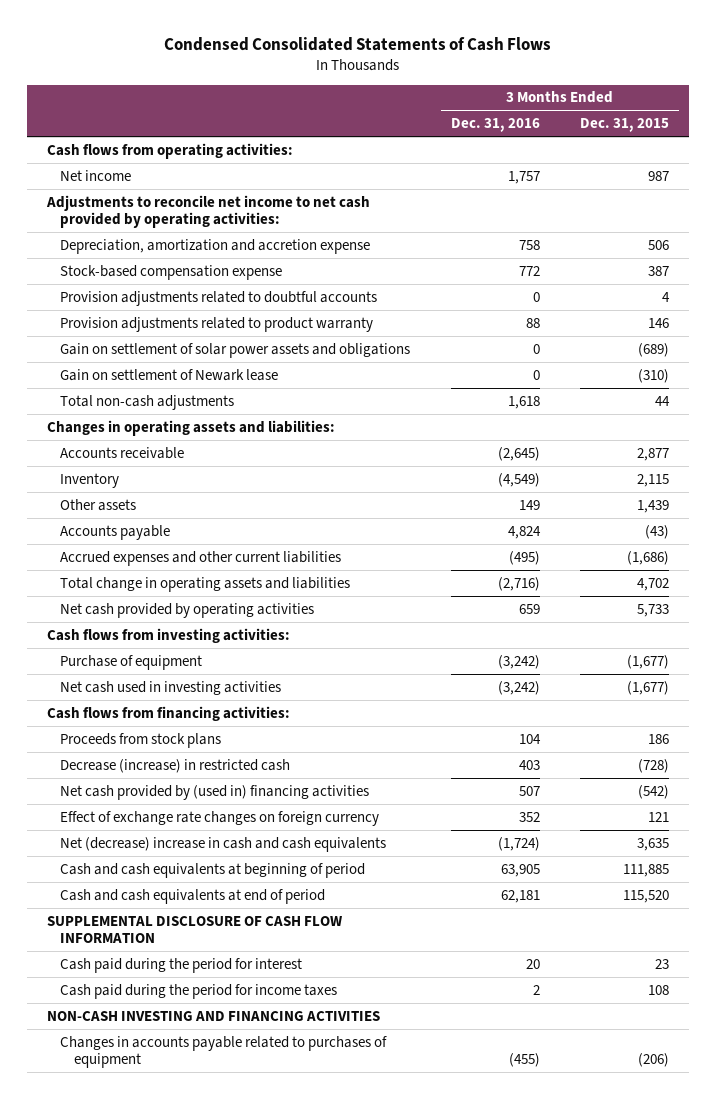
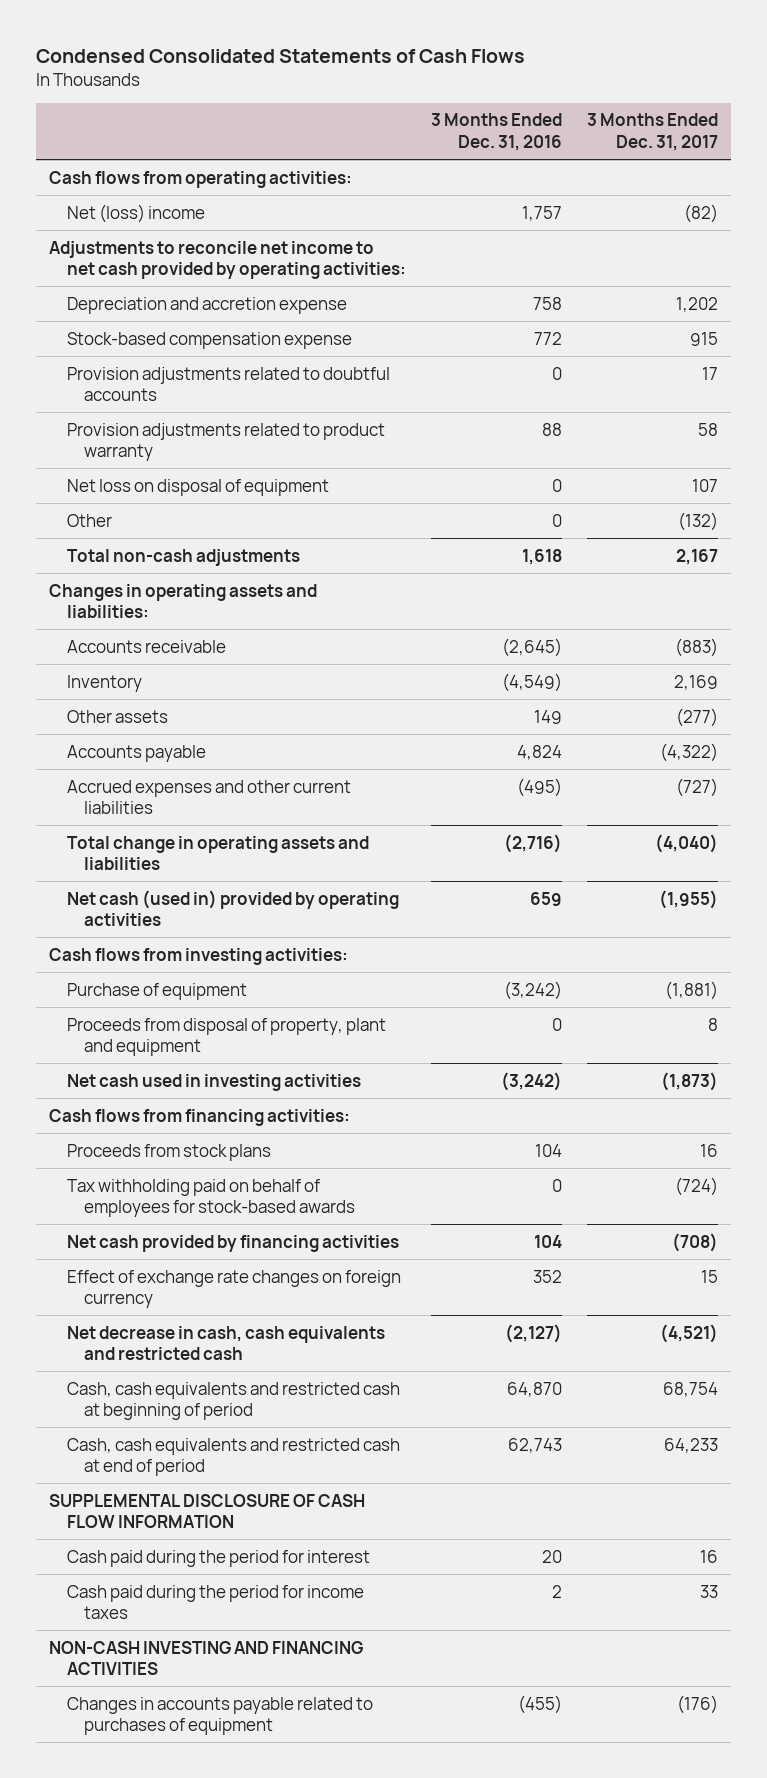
[580,118,670,133] Dec. 31, 2015 -> none
none -> [587,113,719,151] 3 Months Ended Dec. 31, 2017
[60,169,132,181] Net income -> [66,203,205,223] Net (loss) income
[60,238,371,254] Depreciation, amortization and accretion expense -> [66,296,347,314] Depreciation and accretion expense
[60,342,411,358] Gain on settlement of solar power assets and obligations -> none
[60,368,279,381] Gain on settlement of Newark lease -> none
none -> [66,478,329,496] Net loss on disposal of equipment
none -> [66,513,112,527] Other
[60,602,315,618] Net cash provided by operating activities -> [66,889,399,927] Net cash (used in) provided by operating activities
none -> [66,1017,386,1057] Proceeds from disposal of property, plant and equipment
[60,758,291,773] Decrease (increase) in restricted cash -> none
none -> [66,1178,356,1218] Tax withholding paid on behalf of employees for stock-based awards
[60,784,370,800] Net cash provided by (used in) financing activities -> [66,1234,399,1252] Net cash provided by financing activities
[518,785,540,796] 507 -> [533,1234,562,1248] 104
[60,836,387,852] Net (decrease) increase in cash and cash equivalents -> [66,1325,385,1361] Net decrease in cash, cash equivalents and restricted cash
[497,836,540,851] (1,724) -> [504,1323,562,1343] (2,127)
[60,862,366,878] Cash and cash equivalents at beginning of period -> [66,1381,400,1421] Cash, cash equivalents and restricted cash at beginning of period
[500,863,540,877] 63,905 -> [506,1381,562,1397] 64,870
[60,888,326,904] Cash and cash equivalents at end of period -> [66,1437,400,1477] Cash, cash equivalents and restricted cash at end of period
[500,889,540,903] 62,181 -> [507,1437,562,1453] 62,743

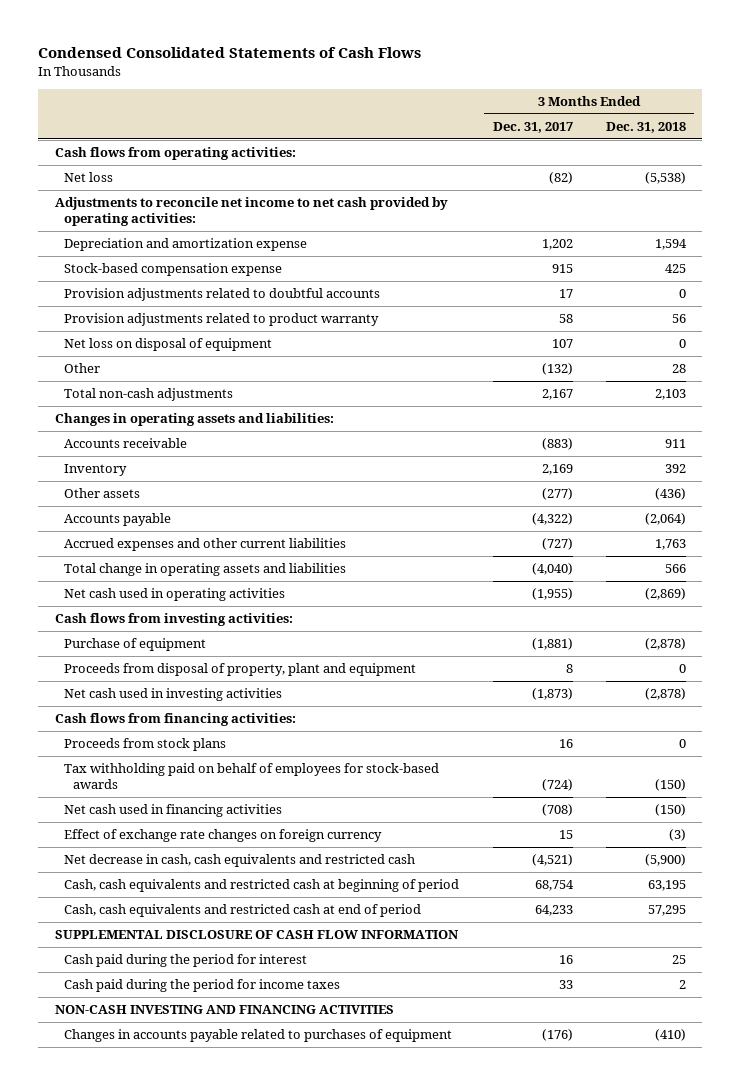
[430,113,562,151] 3 Months Ended Dec. 31, 2016 -> none
none -> [605,121,686,133] Dec. 31, 2018
[66,203,205,223] Net (loss) income -> [64,172,114,183] Net loss
[66,296,347,314] Depreciation and accretion expense -> [64,238,308,252] Depreciation and amortization expense
[66,889,399,927] Net cash (used in) provided by operating activities -> [64,588,286,602] Net cash used in operating activities
[66,1234,399,1252] Net cash provided by financing activities -> [64,804,283,818] Net cash used in financing activities

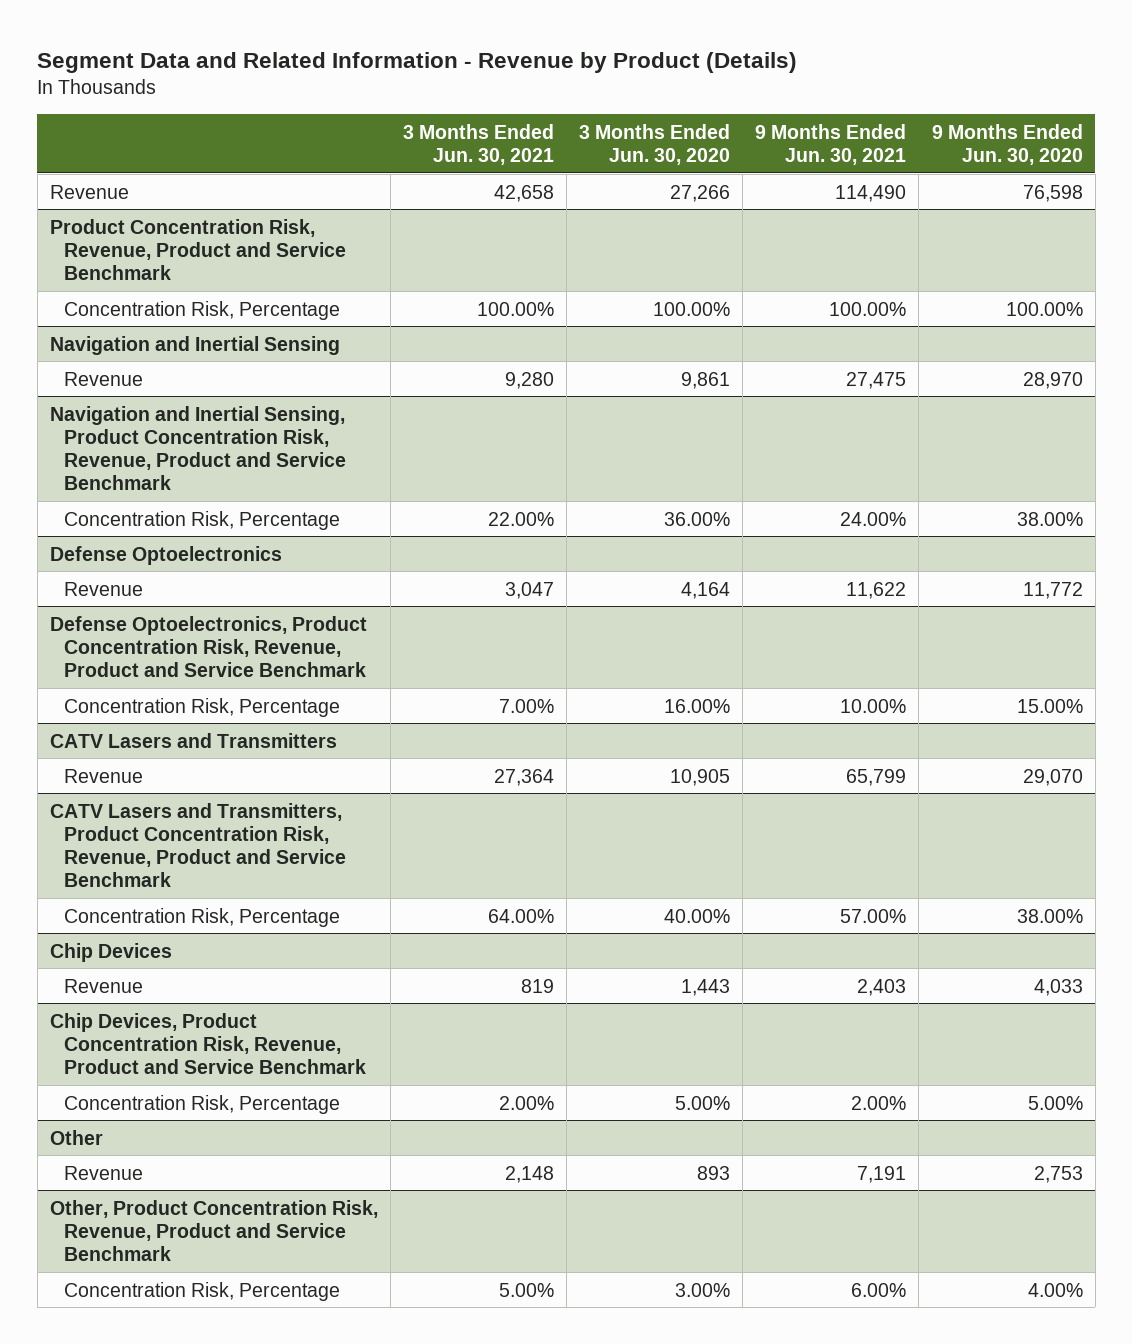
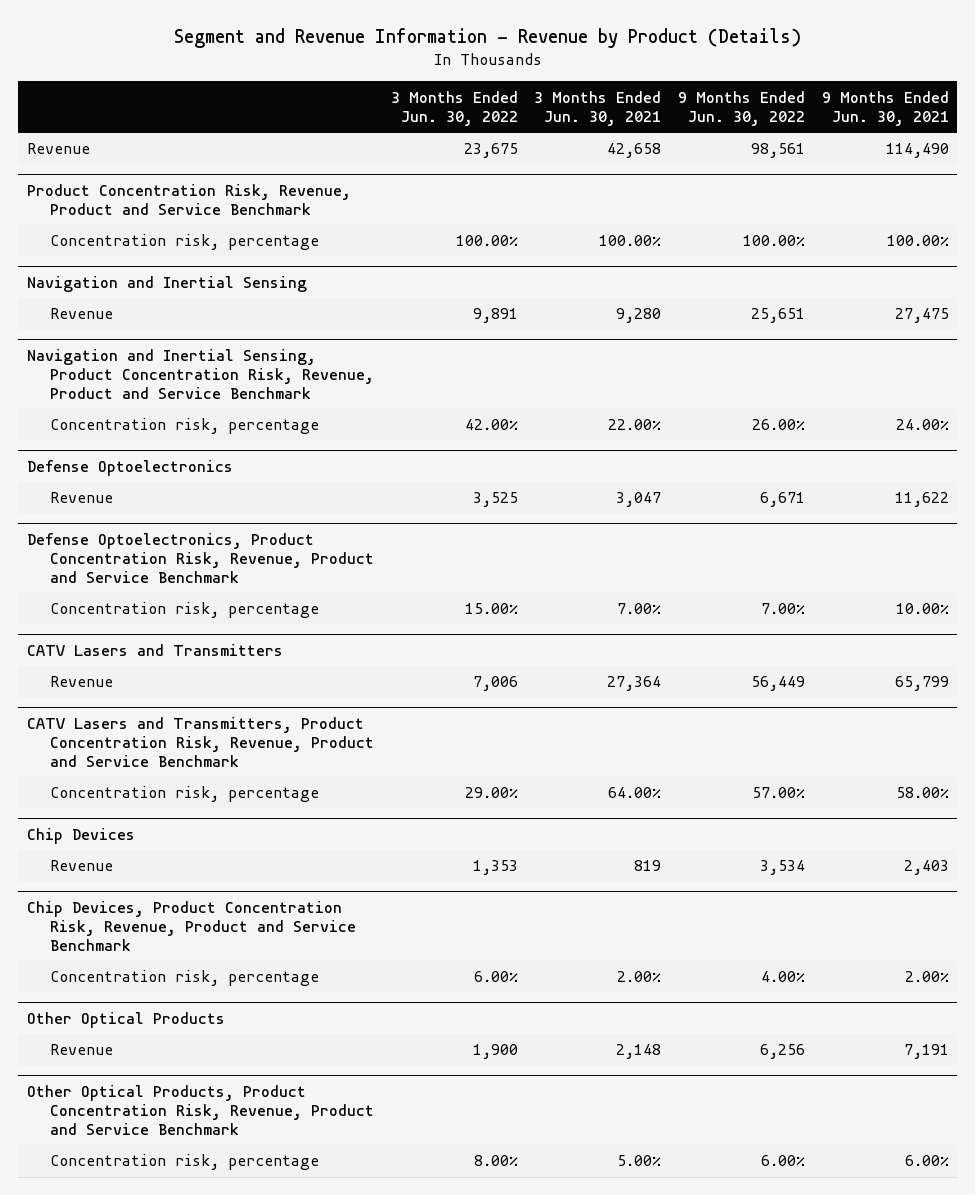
[37,51,798,73] Segment Data and Related Information - Revenue by Product (Details) -> [173,28,801,49] Segment and Revenue Information - Revenue by Product (Details)
[579,123,731,165] 3 Months Ended Jun. 30, 2020 -> none
[931,123,1083,165] 9 Months Ended Jun. 30, 2020 -> none
none -> [390,90,518,126] 3 Months Ended Jun. 30, 2022
none -> [677,90,805,126] 9 Months Ended Jun. 30, 2022
[63,300,340,320] Concentration Risk, Percentage -> [49,234,319,251] Concentration risk, percentage
[63,510,340,530] Concentration Risk, Percentage -> [49,418,319,435] Concentration risk, percentage
[63,697,340,717] Concentration Risk, Percentage -> [49,602,319,619] Concentration risk, percentage
[63,907,340,927] Concentration Risk, Percentage -> [49,786,319,803] Concentration risk, percentage
[840,908,907,923] 57.00% -> [895,787,949,799] 58.00%
[63,1094,340,1114] Concentration Risk, Percentage -> [49,970,319,987] Concentration risk, percentage
[49,1129,103,1145] Other -> [26,1011,225,1028] Other Optical Products
[49,1199,378,1261] Other, Product Concentration Risk, Revenue, Product and Service Benchmark -> [26,1084,374,1136] Other Optical Products, Product Concentration Risk, Revenue, Product and Service Benchmark
[63,1281,340,1301] Concentration Risk, Percentage -> [49,1154,319,1171] Concentration risk, percentage

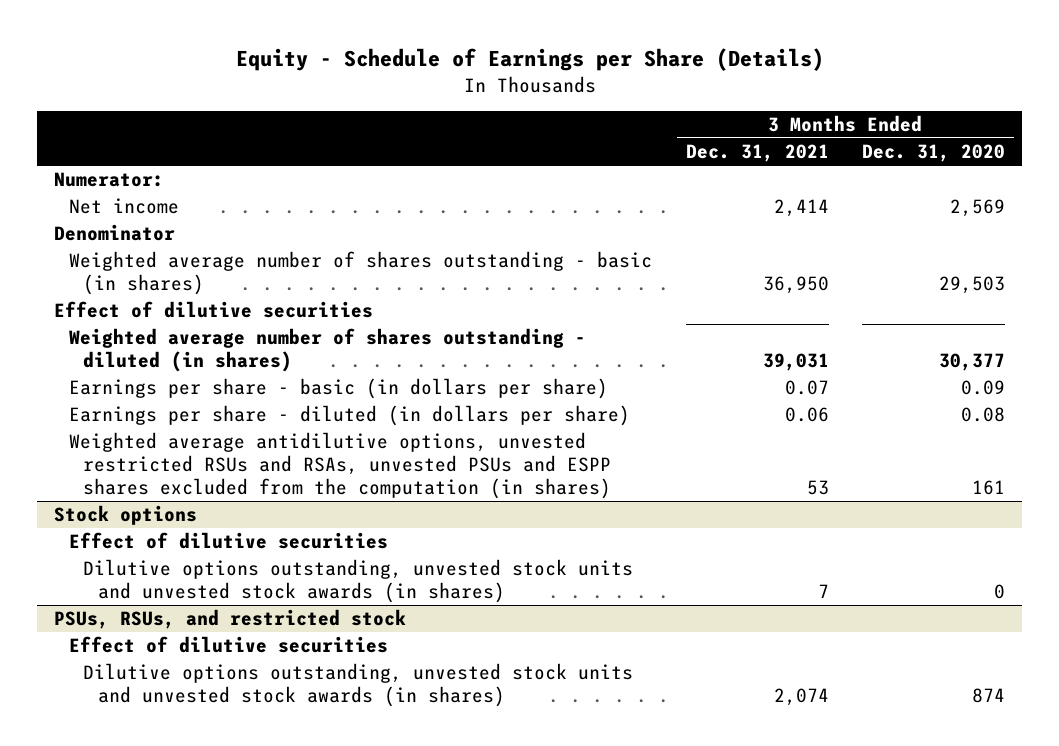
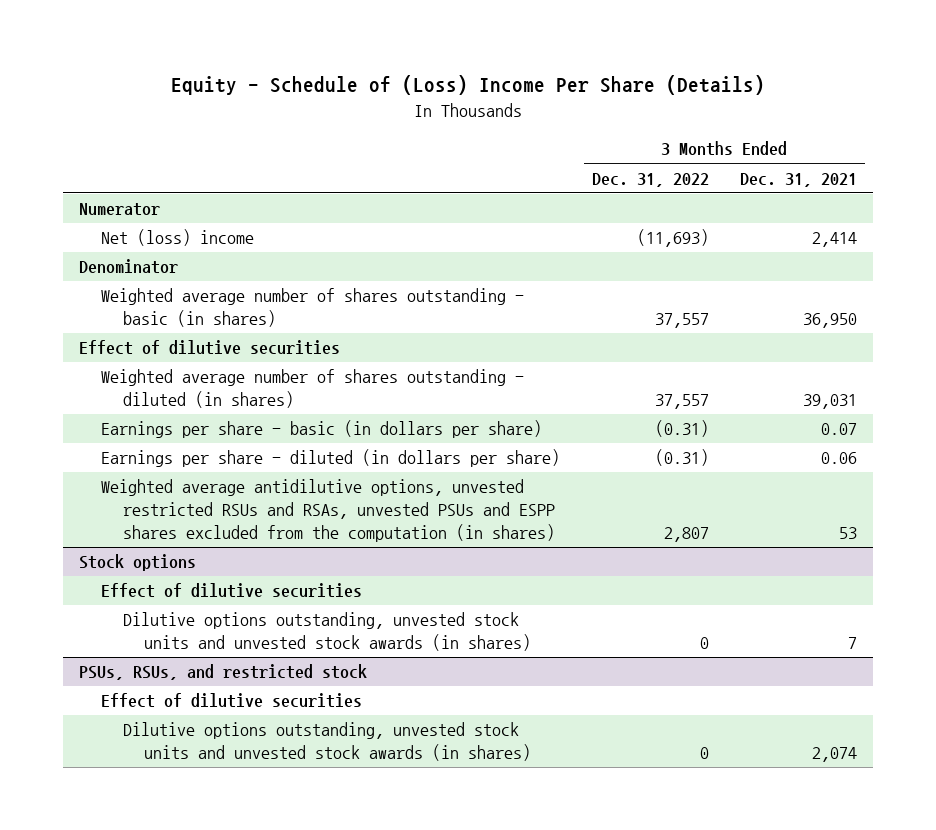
[235,48,824,72] Equity - Schedule of Earnings per Share (Details) -> [171,75,766,96] Equity - Schedule of (Loss) Income Per Share (Details)
[862,144,1006,163] Dec. 31, 2020 -> none
none -> [591,172,709,187] Dec. 31, 2022
[54,172,165,188] Numerator: -> [78,203,160,217] Numerator
[68,198,179,215] Net income -> [100,229,254,247] Net (loss) income

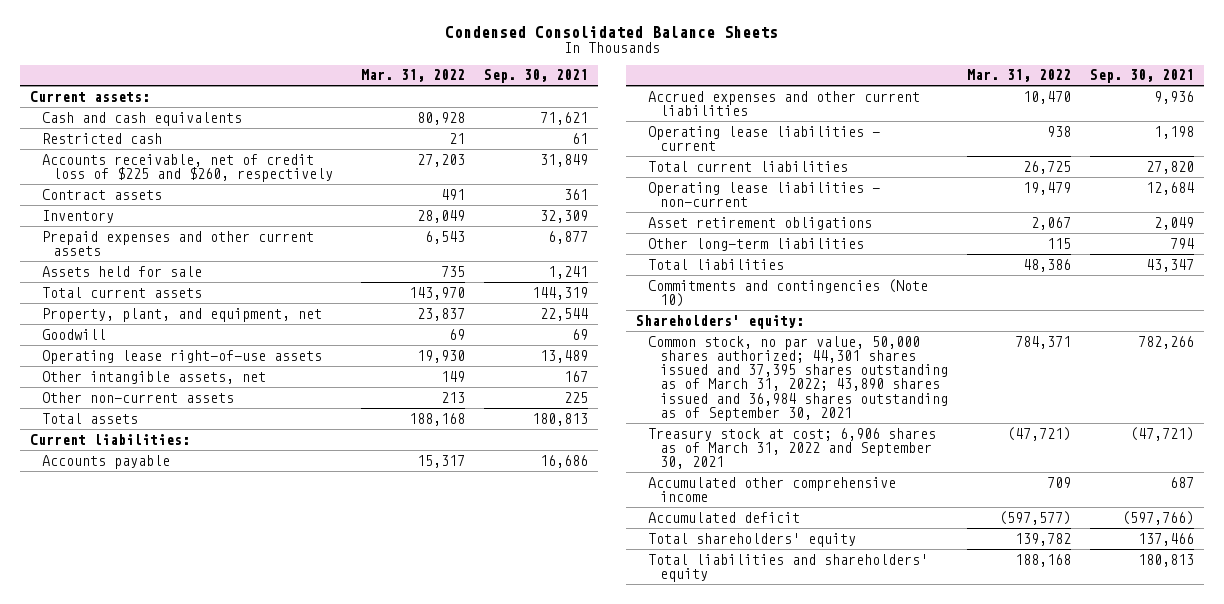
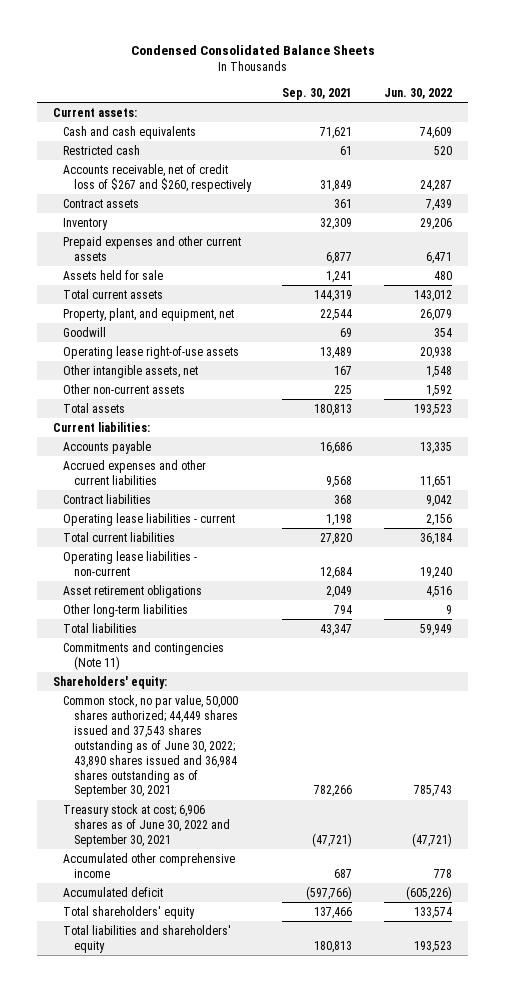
[360,69,465,83] Mar. 31, 2022 -> none
none -> [384,87,453,99] Jun. 30, 2022
[41,153,334,182] Accounts receivable, net of credit loss of $225 and $260, respectively -> [63,163,252,192] Accounts receivable, net of credit loss of $267 and $260, respectively
[1154,90,1195,104] 9,936 -> [326,475,353,488] 9,568
none -> [63,493,152,504] Contract liabilities
[647,278,928,307] Commitments and contingencies (Note 10) -> [63,641,225,670] Commitments and contingencies (Note 11)
[647,335,948,422] Common stock, no par value, 50,000 shares authorized; 44,301 shares issued and 37,395 shares outstanding as of March 31, 2022; 43,890 shares issued and 36,984 shares outstanding as of September 30, 2021 -> [63,694,239,798] Common stock, no par value, 50,000 shares authorized; 44,449 shares issued and 37,543 shares outstanding as of June 30, 2022; 43,890 shares issued and 36,984 shares outstanding as of September 30, 2021
[647,427,936,470] Treasury stock at cost; 6,906 shares as of March 31, 2022 and September 30, 2021 -> [63,803,230,847] Treasury stock at cost; 6,906 shares as of June 30, 2022 and September 30, 2021

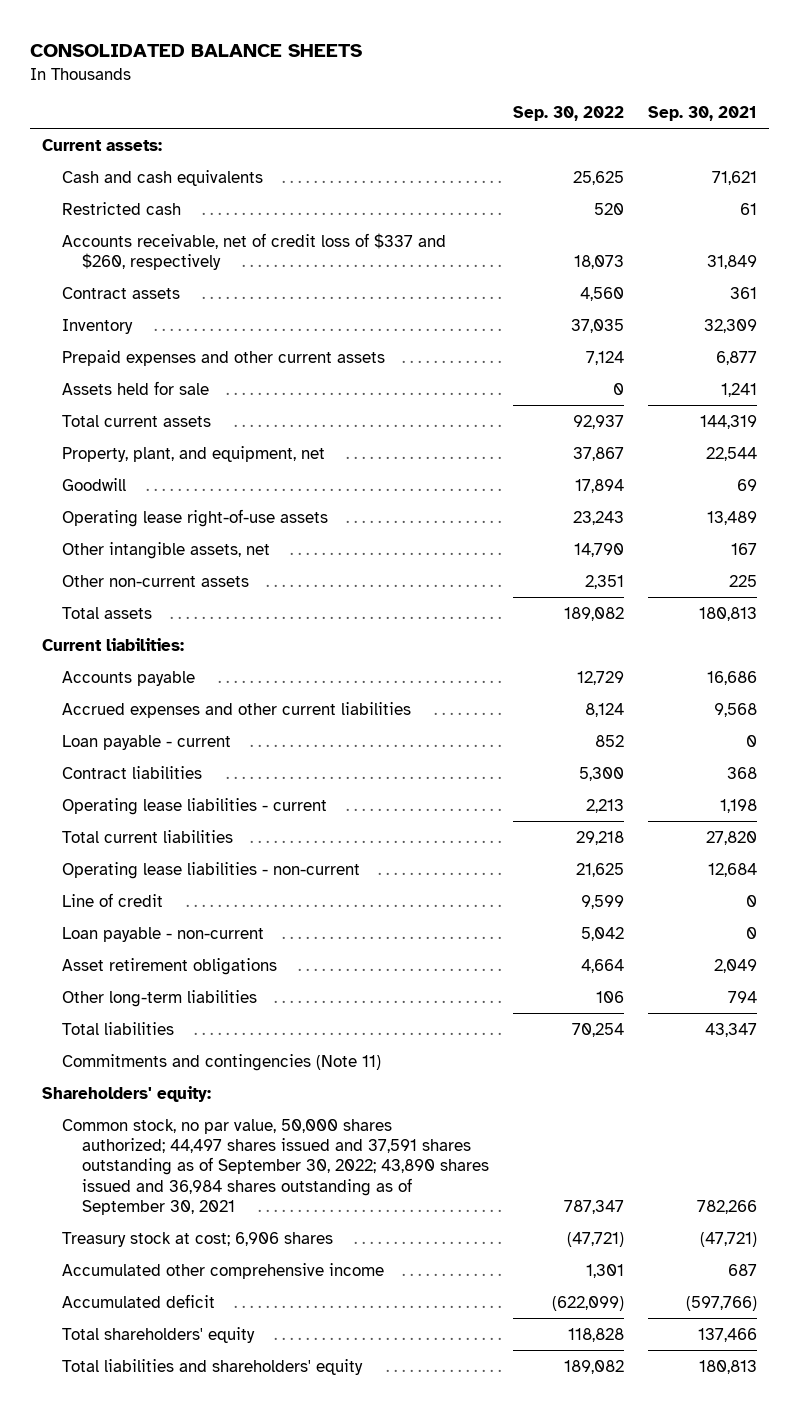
[130,45,375,56] Condensed Consolidated Balance Sheets -> [30,43,363,57] CONSOLIDATED BALANCE SHEETS
[384,87,453,99] Jun. 30, 2022 -> none
none -> [513,106,625,122] Sep. 30, 2022
[63,163,252,192] Accounts receivable, net of credit loss of $267 and $260, respectively -> [62,232,447,271] Accounts receivable, net of credit loss of $337 and $260, respectively
none -> [62,734,232,750] Loan payable - current
none -> [62,892,164,907] Line of credit
none -> [62,926,265,942] Loan payable - non-current
[63,694,239,798] Common stock, no par value, 50,000 shares authorized; 44,449 shares issued and 37,543 shares outstanding as of June 30, 2022; 43,890 shares issued and 36,984 shares outstanding as of September 30, 2021 -> [62,1118,490,1215] Common stock, no par value, 50,000 shares authorized; 44,497 shares issued and 37,591 shares outstanding as of September 30, 2022; 43,890 shares issued and 36,984 shares outstanding as of September 30, 2021
[63,803,230,847] Treasury stock at cost; 6,906 shares as of June 30, 2022 and September 30, 2021 -> [62,1231,334,1247] Treasury stock at cost; 6,906 shares

